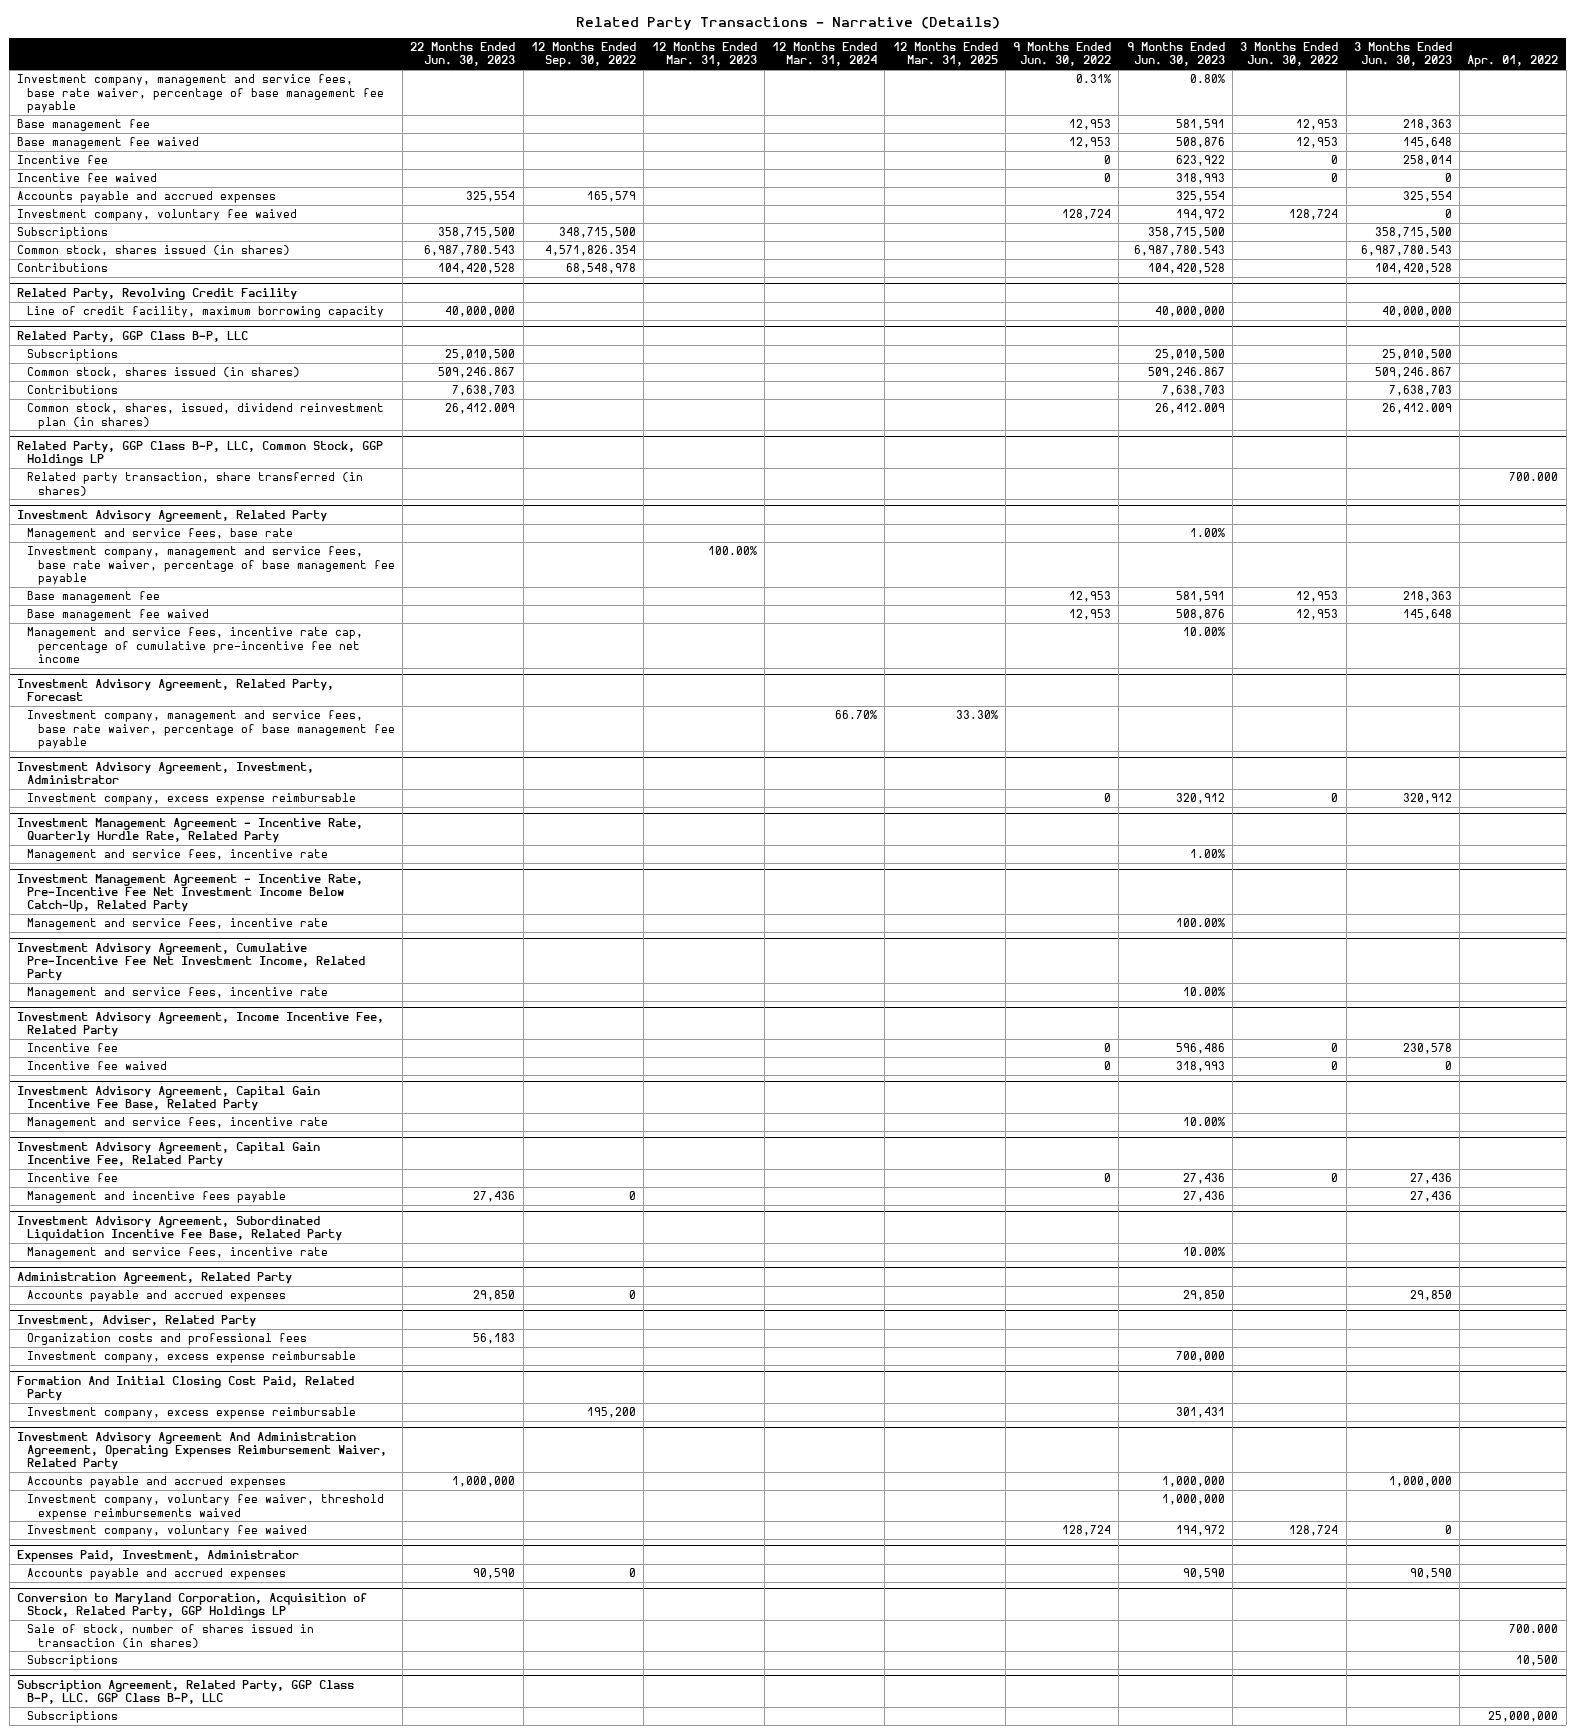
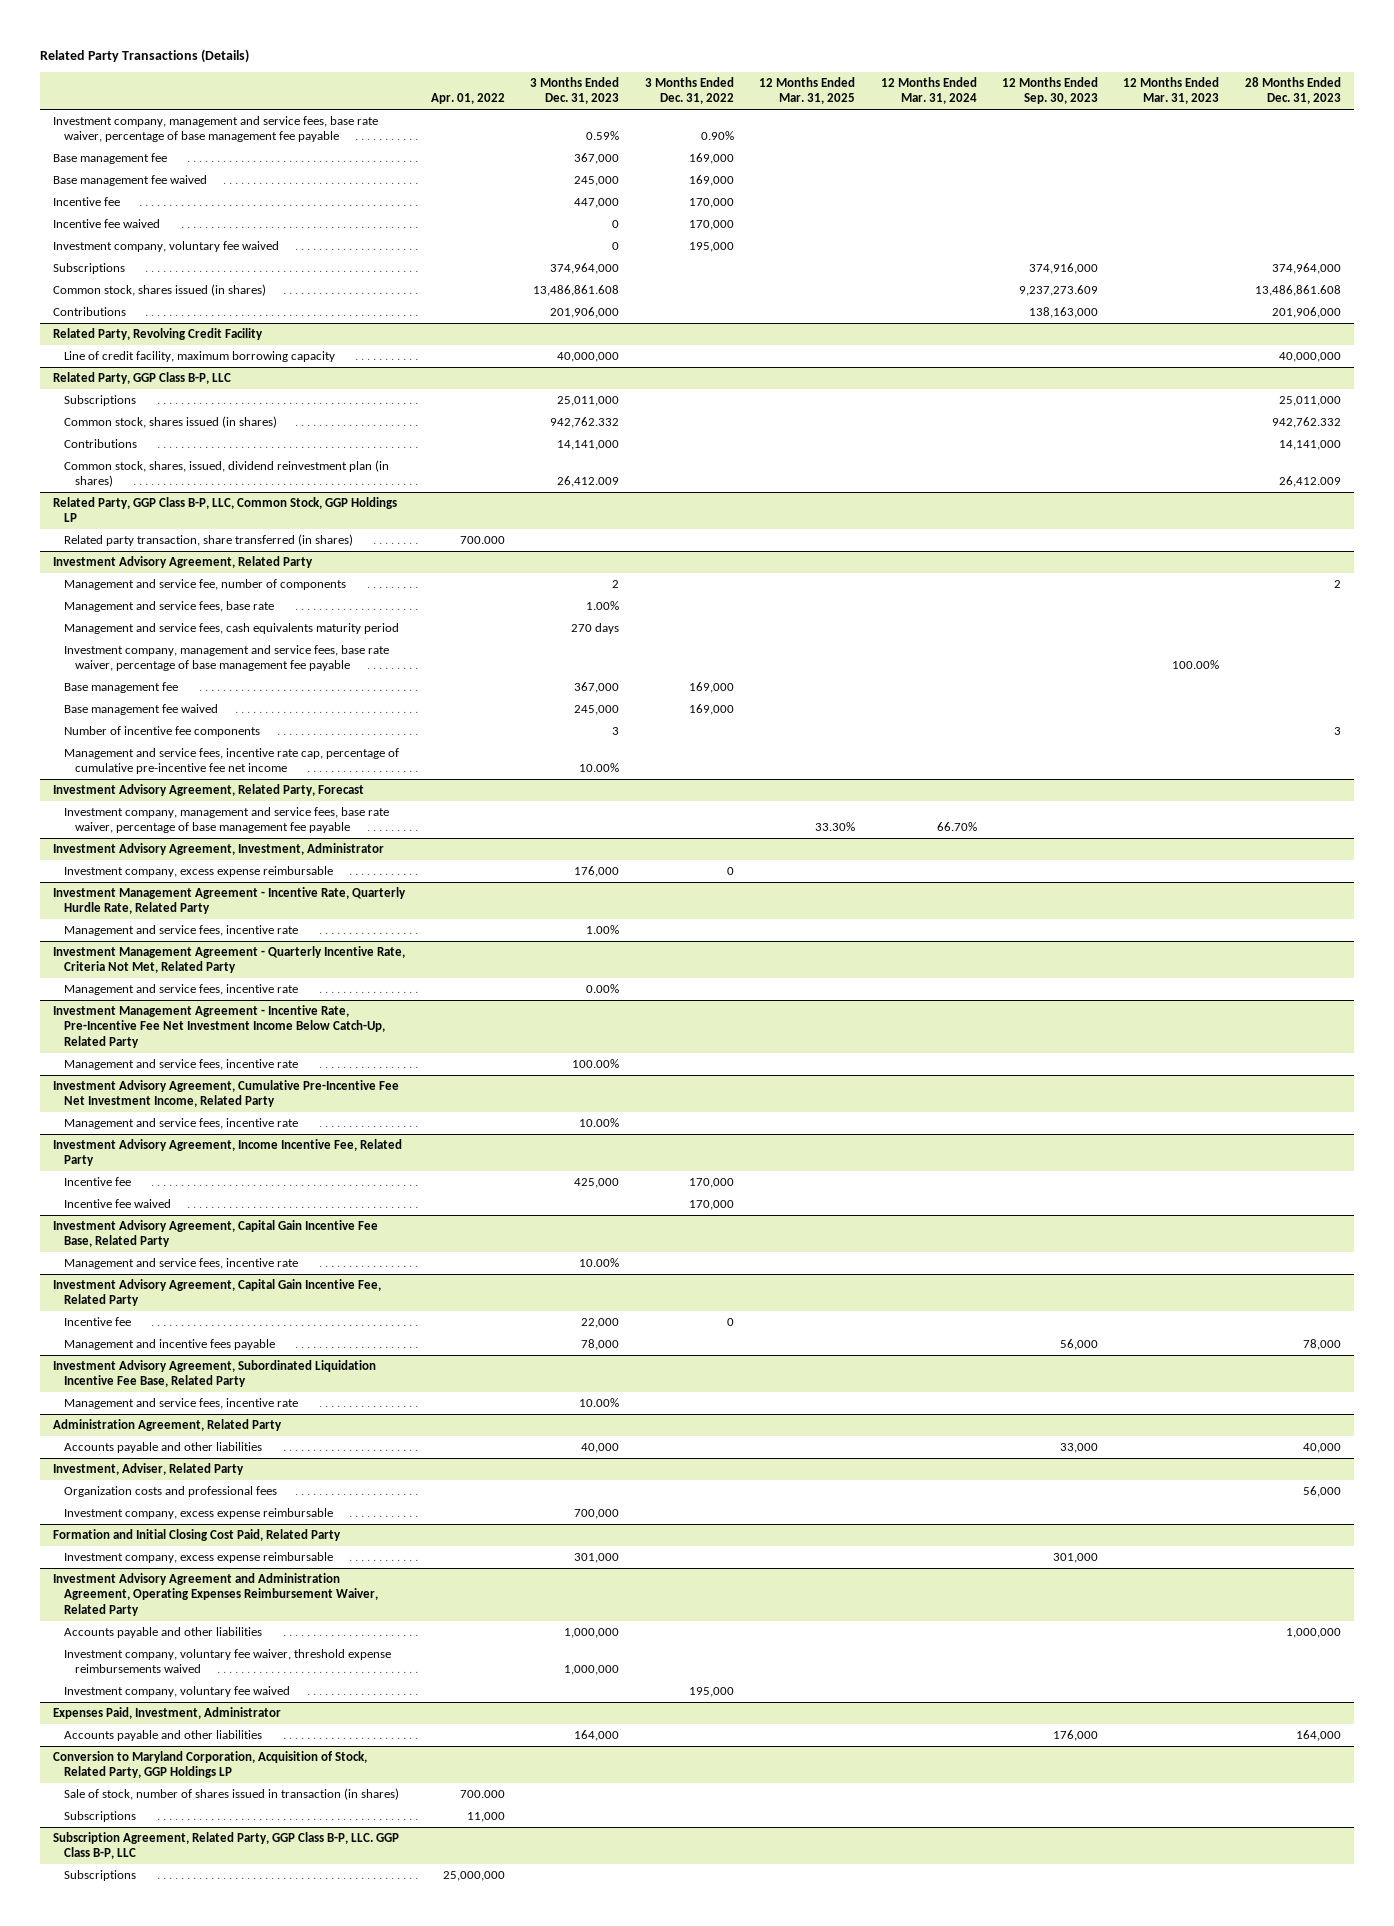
[575,16,1000,30] Related Party Transactions - Narrative (Details) -> [40,48,250,63] Related Party Transactions (Details)
[410,42,516,67] 22 Months Ended Jun. 30, 2023 -> none
[531,42,637,68] 12 Months Ended Sep. 30, 2022 -> none
[1013,42,1112,67] 9 Months Ended Jun. 30, 2022 -> none
[1126,42,1225,67] 9 Months Ended Jun. 30, 2023 -> none
[1240,42,1339,67] 3 Months Ended Jun. 30, 2022 -> none
[1353,42,1452,67] 3 Months Ended Jun. 30, 2023 -> none
none -> [530,76,620,105] 3 Months Ended Dec. 31, 2023
none -> [644,76,734,105] 3 Months Ended Dec. 31, 2022
none -> [1001,76,1098,105] 12 Months Ended Sep. 30, 2023
none -> [1244,76,1341,105] 28 Months Ended Dec. 31, 2023
[16,191,276,204] Accounts payable and accrued expenses -> none
none -> [63,578,346,590] Management and service fee, number of components
none -> [63,622,399,634] Management and service fees, cash equivalents maturity period
none -> [63,725,260,737] Number of incentive fee components
none -> [53,945,406,974] Investment Management Agreement - Quarterly Incentive Rate, Criteria Not Met, Related Party
none -> [63,983,298,995] Management and service fees, incentive rate
[27,1290,287,1303] Accounts payable and accrued expenses -> [63,1441,262,1453] Accounts payable and other liabilities
[16,1375,354,1402] Formation And Initial Closing Cost Paid, Related Party -> [53,1528,342,1541] Formation and Initial Closing Cost Paid, Related Party
[16,1431,388,1471] Investment Advisory Agreement And Administration Agreement, Operating Expenses Reimbursement Waiver, Related Party -> [53,1572,378,1616] Investment Advisory Agreement and Administration Agreement, Operating Expenses Reimbursement Waiver, Related Party
[27,1476,287,1489] Accounts payable and accrued expenses -> [63,1626,262,1638] Accounts payable and other liabilities
[27,1568,287,1581] Accounts payable and accrued expenses -> [63,1729,262,1741] Accounts payable and other liabilities
[1516,1655,1559,1667] 10,500 -> [466,1811,505,1822] 11,000

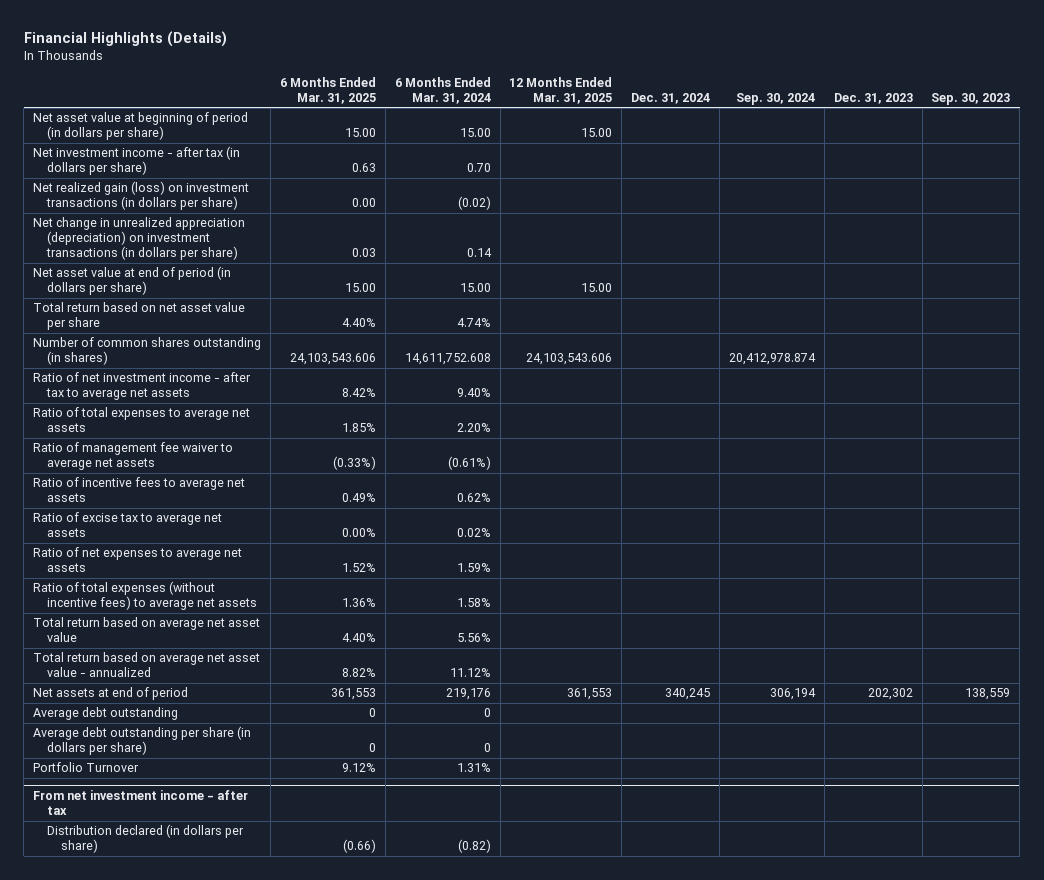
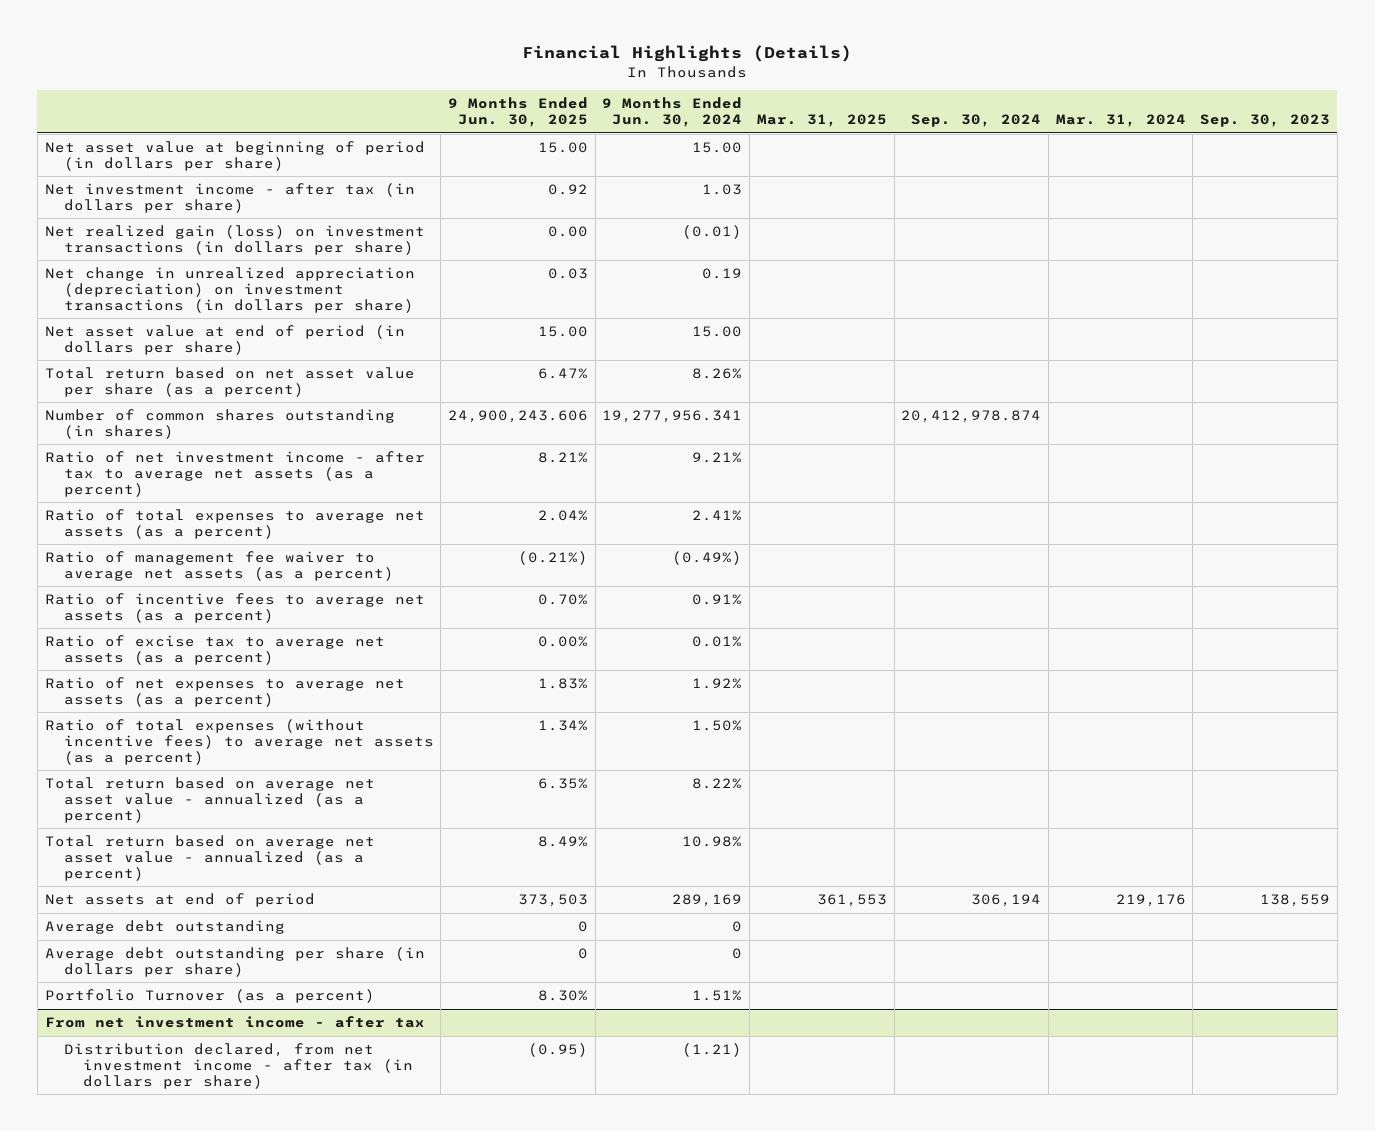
[279,76,376,104] 6 Months Ended Mar. 31, 2025 -> none
[394,76,491,104] 6 Months Ended Mar. 31, 2024 -> none
[509,76,613,104] 12 Months Ended Mar. 31, 2025 -> none
[631,92,711,104] Dec. 31, 2024 -> none
[833,92,913,104] Dec. 31, 2023 -> none
none -> [448,97,589,128] 9 Months Ended Jun. 30, 2025
none -> [602,97,743,128] 9 Months Ended Jun. 30, 2024
none -> [756,114,887,128] Mar. 31, 2025
none -> [1055,114,1186,128] Mar. 31, 2024
[33,302,246,331] Total return based on net asset value per share -> [44,366,415,397] Total return based on net asset value per share (as a percent)
[33,372,252,401] Ratio of net investment income - after tax to average net assets -> [44,450,425,497] Ratio of net investment income - after tax to average net assets (as a percent)
[33,407,251,433] Ratio of total expenses to average net assets -> [44,508,425,539] Ratio of total expenses to average net assets (as a percent)
[33,442,234,471] Ratio of management fee waiver to average net assets -> [44,550,394,581] Ratio of management fee waiver to average net assets (as a percent)
[33,477,246,503] Ratio of incentive fees to average net assets -> [44,592,425,623] Ratio of incentive fees to average net assets (as a percent)
[33,512,223,538] Ratio of excise tax to average net assets -> [44,634,385,665] Ratio of excise tax to average net assets (as a percent)
[33,547,243,573] Ratio of net expenses to average net assets -> [44,676,405,707] Ratio of net expenses to average net assets (as a percent)
[33,581,257,611] Ratio of total expenses (without incentive fees) to average net assets -> [44,718,434,765] Ratio of total expenses (without incentive fees) to average net assets (as a percent)
[33,617,261,643] Total return based on average net asset value -> [44,776,375,823] Total return based on average net asset value - annualized (as a percent)
[33,652,261,678] Total return based on average net asset value - annualized -> [44,834,375,881] Total return based on average net asset value - annualized (as a percent)
[33,762,140,773] Portfolio Turnover -> [44,988,375,1003] Portfolio Turnover (as a percent)
[46,824,244,854] Distribution declared (in dollars per share) -> [63,1042,413,1089] Distribution declared, from net investment income - after tax (in dollars per share)

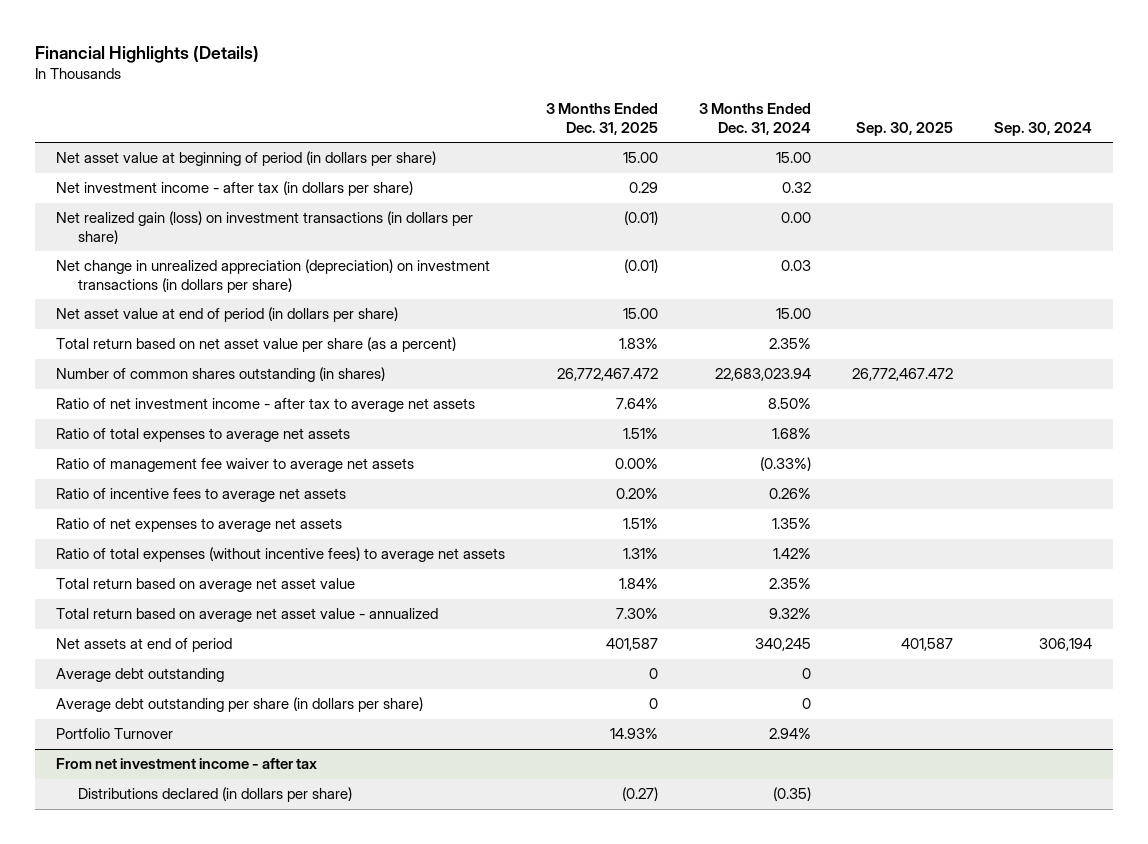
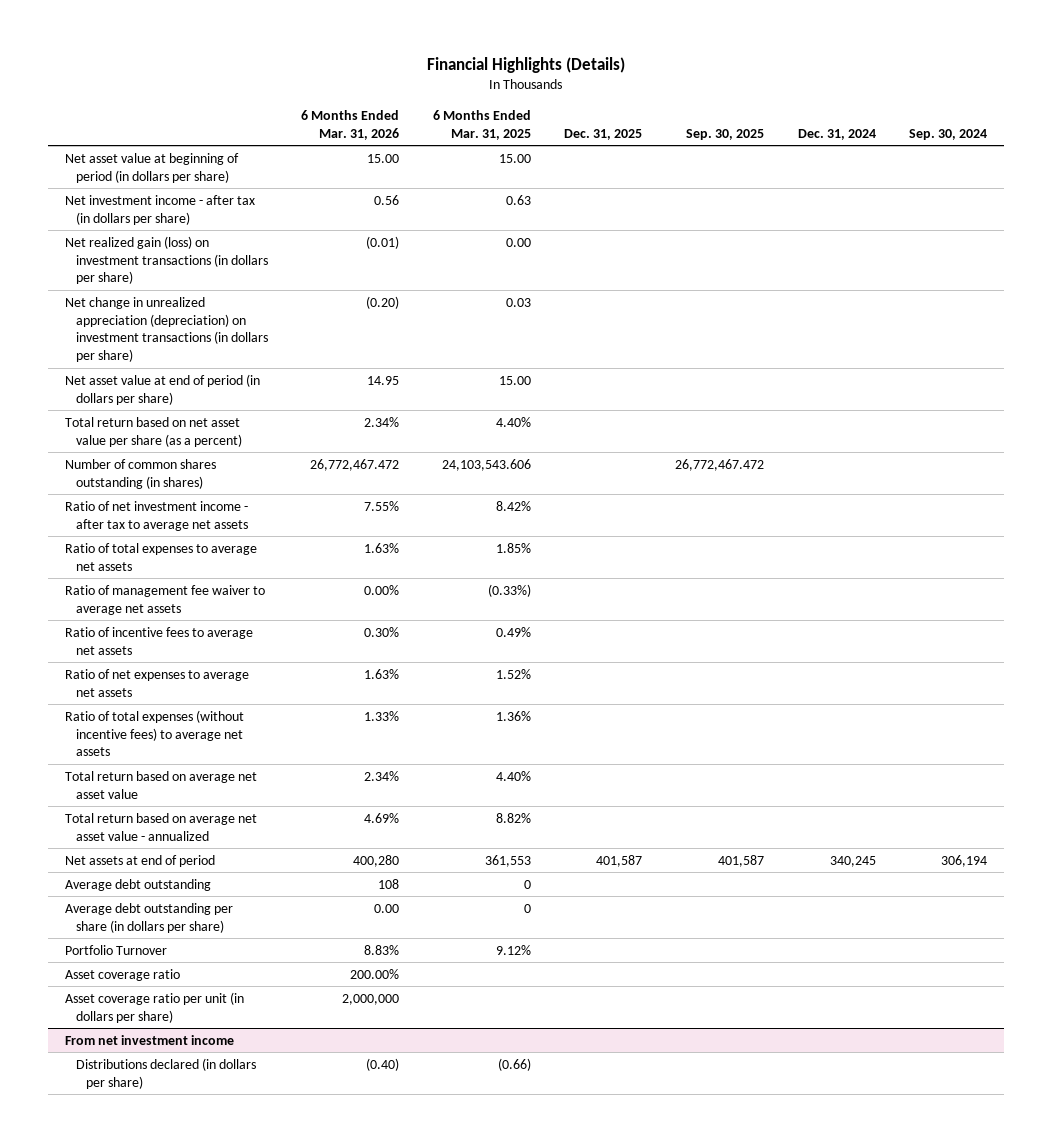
[545,103,658,135] 3 Months Ended Dec. 31, 2025 -> none
[699,103,812,135] 3 Months Ended Dec. 31, 2024 -> none
none -> [301,110,400,140] 6 Months Ended Mar. 31, 2026
none -> [432,110,531,140] 6 Months Ended Mar. 31, 2025
none -> [563,128,642,140] Dec. 31, 2025
none -> [797,128,876,140] Dec. 31, 2024
none -> [64,968,180,981] Asset coverage ratio
none -> [64,991,244,1023] Asset coverage ratio per unit (in dollars per share)
[55,758,317,770] From net investment income - after tax -> [64,1034,234,1045] From net investment income

